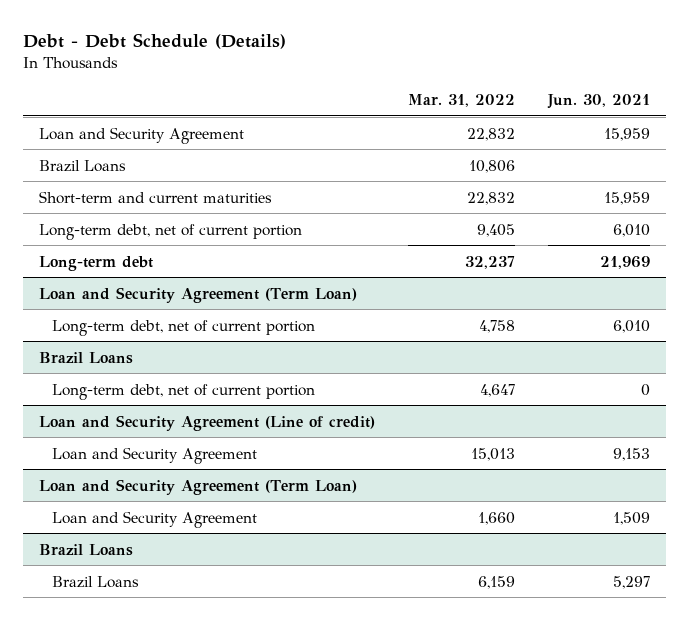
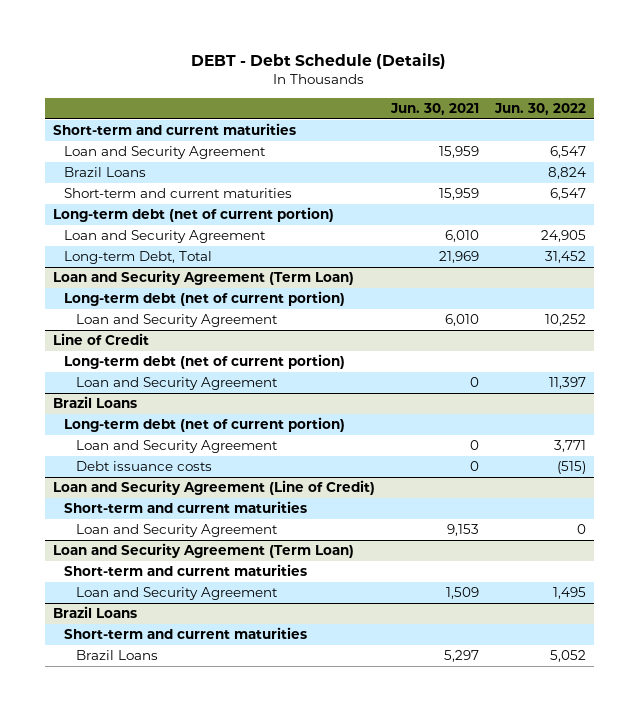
[22,32,286,49] Debt - Debt Schedule (Details) -> [191,52,447,69] DEBT - Debt Schedule (Details)
[407,94,515,108] Mar. 31, 2022 -> none
none -> [493,103,586,116] Jun. 30, 2022
none -> [52,123,296,136] Short-term and current maturities
none -> [52,207,334,223] Long-term debt (net of current portion)
[39,223,303,240] Long-term debt, net of current portion -> [64,230,267,244] Loan and Security Agreement
[39,255,154,271] Long-term debt -> [64,251,213,265] Long-term Debt, Total
none -> [64,291,346,307] Long-term debt (net of current portion)
[52,319,316,336] Long-term debt, net of current portion -> [76,314,279,328] Loan and Security Agreement
none -> [52,333,149,346] Line of Credit
none -> [64,354,346,370] Long-term debt (net of current portion)
none -> [76,377,279,391] Loan and Security Agreement
none -> [64,417,346,433] Long-term debt (net of current portion)
[52,383,316,400] Long-term debt, net of current portion -> [76,440,279,454] Loan and Security Agreement
none -> [76,461,213,472] Debt issuance costs
[39,414,376,431] Loan and Security Agreement (Line of credit) -> [52,480,375,496] Loan and Security Agreement (Line of Credit)
none -> [64,501,308,514] Short-term and current maturities
none -> [64,564,308,577] Short-term and current maturities
none -> [64,627,308,640] Short-term and current maturities

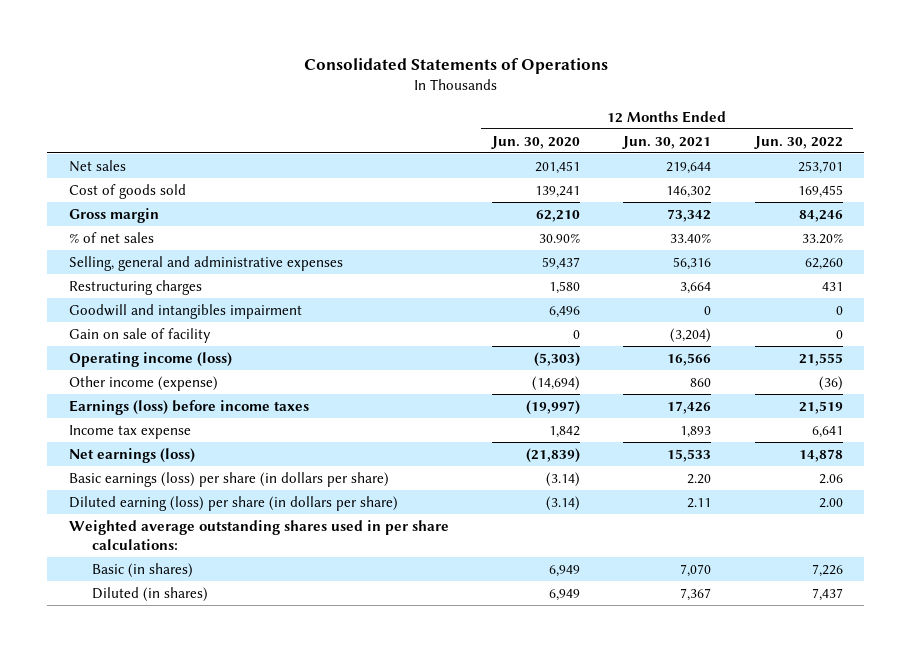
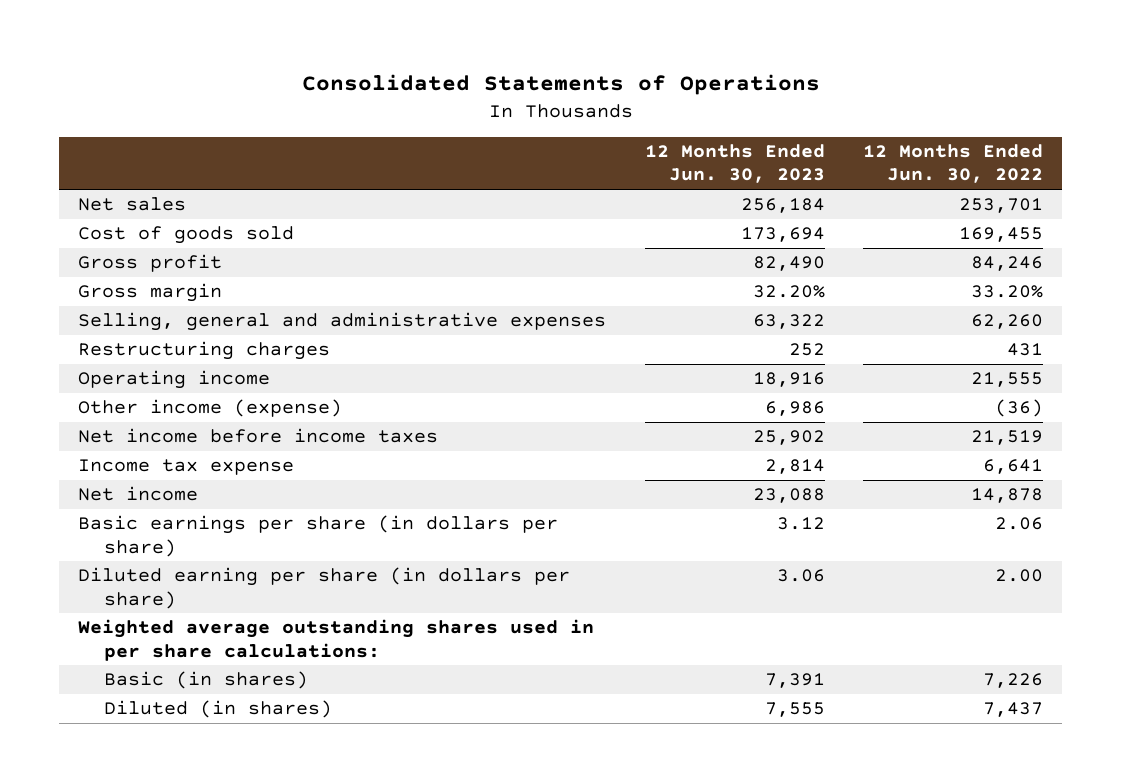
[490,135,580,149] Jun. 30, 2020 -> none
[622,135,712,149] Jun. 30, 2021 -> none
none -> [644,144,825,184] 12 Months Ended Jun. 30, 2023
[68,231,154,243] % of net sales -> none
none -> [78,254,223,273] Gross profit
[798,209,843,222] 84,246 -> [971,285,1044,299] 33.20%
[68,303,302,319] Goodwill and intangibles impairment -> none
[68,327,211,343] Gain on sale of facility -> none
[68,351,232,367] Operating income (loss) -> [78,370,271,390] Operating income
[68,399,309,415] Earnings (loss) before income taxes -> [78,428,439,444] Net income before income taxes
[68,447,195,463] Net earnings (loss) -> [78,486,199,502] Net income
[68,471,389,487] Basic earnings (loss) per share (in dollars per share) -> [78,515,559,557] Basic earnings per share (in dollars per share)
[68,495,398,511] Diluted earning (loss) per share (in dollars per share) -> [78,567,571,609] Diluted earning per share (in dollars per share)

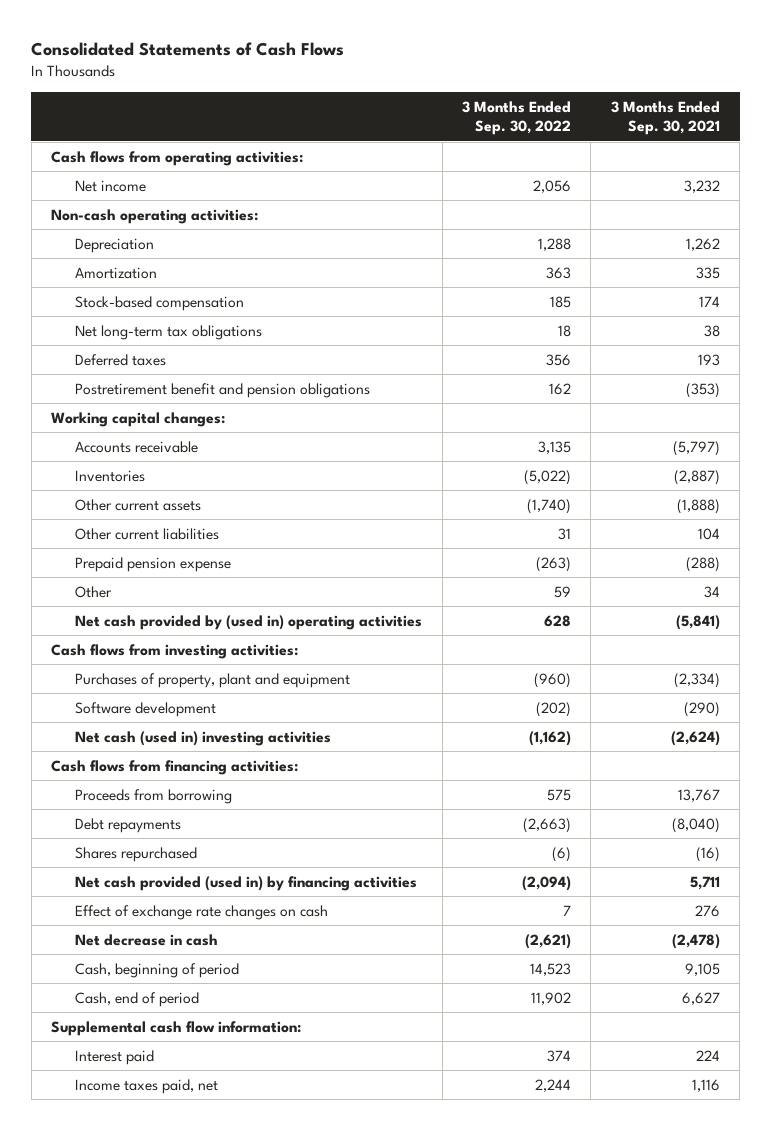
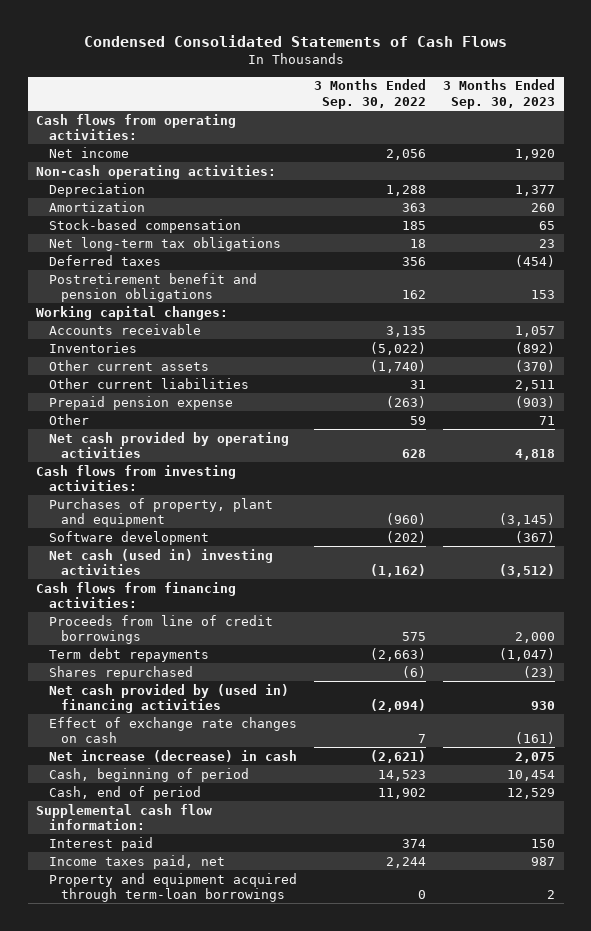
[31,42,345,57] Consolidated Statements of Cash Flows -> [83,35,507,48] Condensed Consolidated Statements of Cash Flows
[610,100,720,136] 3 Months Ended Sep. 30, 2021 -> none
none -> [443,79,556,109] 3 Months Ended Sep. 30, 2023
[75,614,423,630] Net cash provided by (used in) operating activities -> [48,431,289,458] Net cash provided by operating activities
[75,788,233,804] Proceeds from borrowing -> [48,614,273,644] Proceeds from line of credit borrowings
[75,817,182,833] Debt repayments -> [48,647,209,662] Term debt repayments
[75,875,418,891] Net cash provided (used in) by financing activities -> [48,683,289,713] Net cash provided by (used in) financing activities
[75,933,219,946] Net decrease in cash -> [48,749,297,762] Net increase (decrease) in cash
none -> [48,872,297,902] Property and equipment acquired through term-loan borrowings

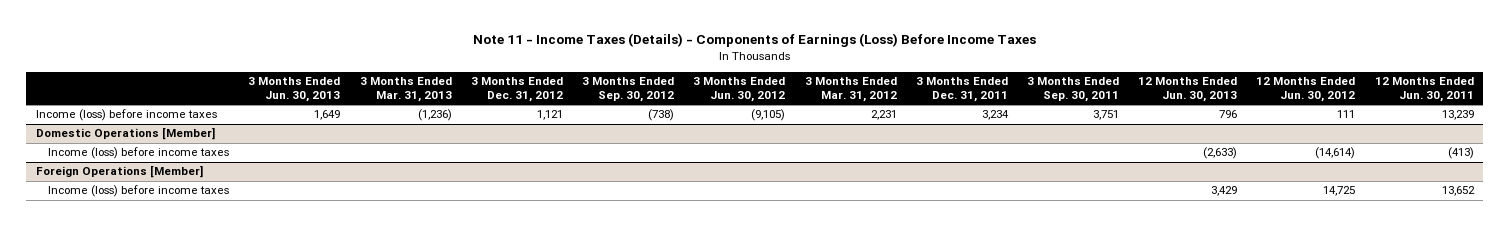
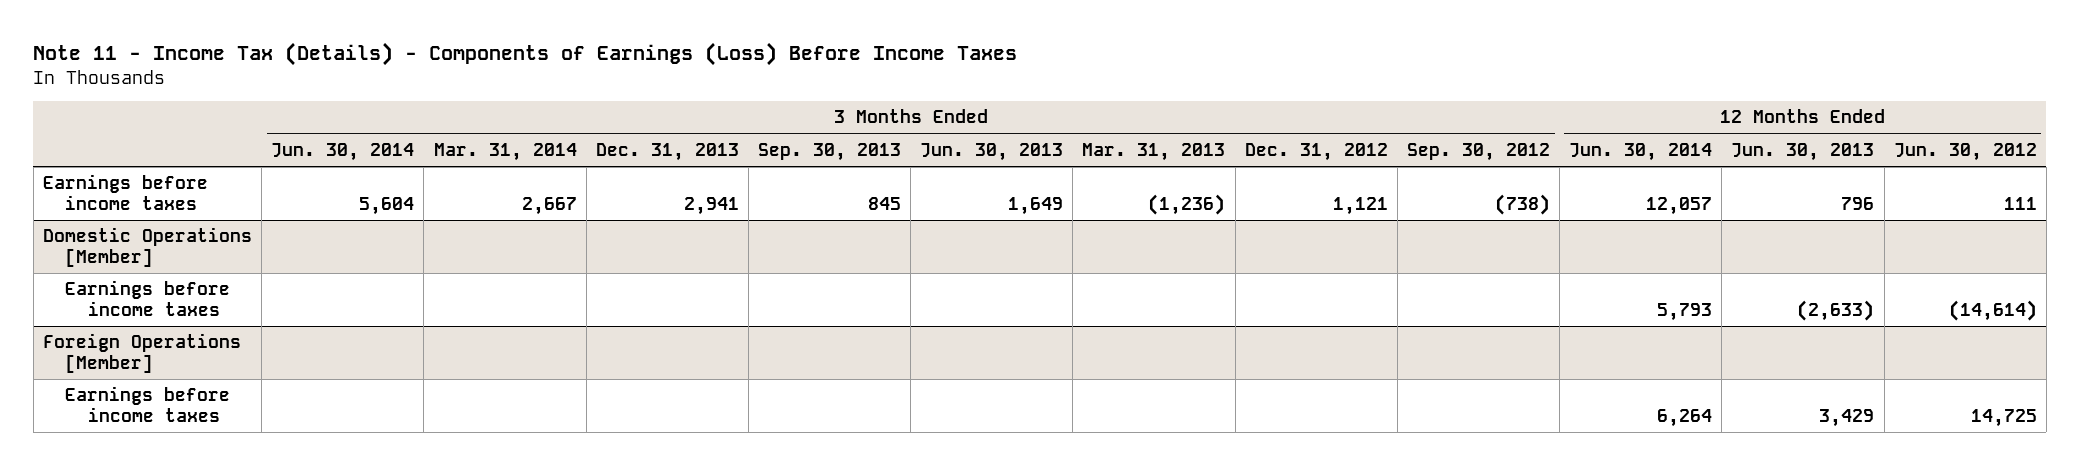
[472,33,1036,48] Note 11 - Income Taxes (Details) - Components of Earnings (Loss) Before Income Taxes -> [33,42,1018,67] Note 11 - Income Tax (Details) - Components of Earnings (Loss) Before Income Taxes
[693,77,786,103] 3 Months Ended Jun. 30, 2012 -> none
[804,77,897,103] 3 Months Ended Mar. 31, 2012 -> none
[915,77,1008,103] 3 Months Ended Dec. 31, 2011 -> none
[1026,77,1119,103] 3 Months Ended Sep. 30, 2011 -> none
[1374,77,1474,103] 12 Months Ended Jun. 30, 2011 -> none
none -> [271,142,415,161] Jun. 30, 2014
none -> [433,142,577,161] Mar. 31, 2014
none -> [595,142,739,161] Dec. 31, 2013
none -> [758,142,902,161] Sep. 30, 2013
none -> [1569,142,1713,161] Jun. 30, 2014
[35,109,217,122] Income (loss) before income taxes -> [43,174,209,210] Earnings before income taxes
[48,147,230,160] Income (loss) before income taxes -> [65,280,231,316] Earnings before income taxes
[48,185,230,198] Income (loss) before income taxes -> [65,386,231,422] Earnings before income taxes

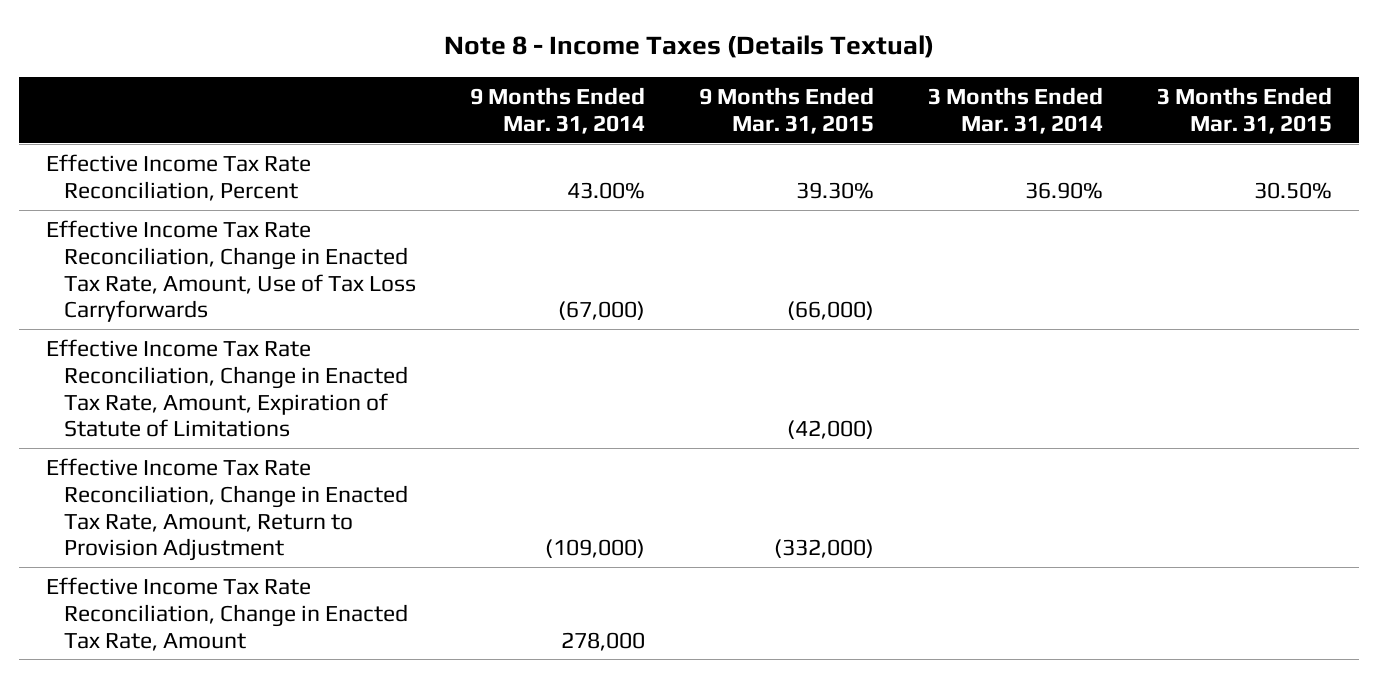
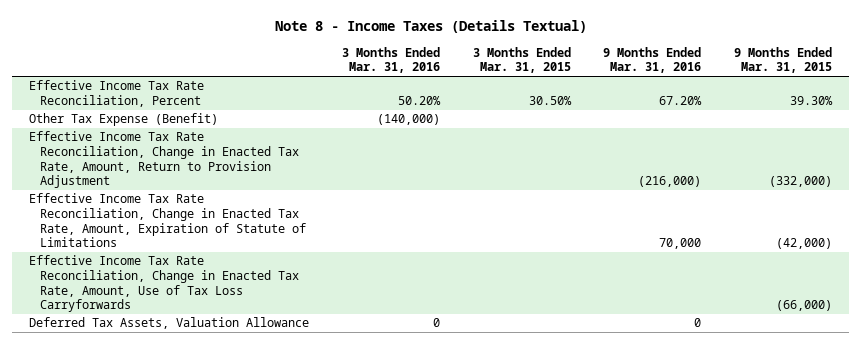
[470,87,646,134] 9 Months Ended Mar. 31, 2014 -> none
[928,87,1104,134] 3 Months Ended Mar. 31, 2014 -> none
none -> [341,46,440,74] 3 Months Ended Mar. 31, 2016
none -> [603,46,702,74] 9 Months Ended Mar. 31, 2016
none -> [28,113,218,127] Other Tax Expense (Benefit)
[45,576,409,651] Effective Income Tax Rate Reconciliation, Change in Enacted Tax Rate, Amount -> none
[45,338,409,438] Effective Income Tax Rate Reconciliation, Change in Enacted Tax Rate, Amount, Expiration of Statute of Limitations -> [28,193,306,248] Effective Income Tax Rate Reconciliation, Change in Enacted Tax Rate, Amount, Expiration of Statute of Limitations
[45,219,417,323] Effective Income Tax Rate Reconciliation, Change in Enacted Tax Rate, Amount, Use of Tax Loss Carryforwards -> [28,255,299,313] Effective Income Tax Rate Reconciliation, Change in Enacted Tax Rate, Amount, Use of Tax Loss Carryforwards
none -> [28,317,309,330] Deferred Tax Assets, Valuation Allowance

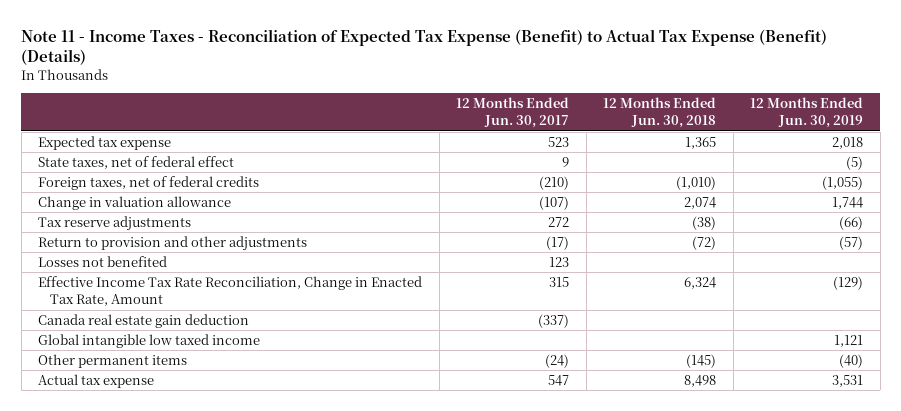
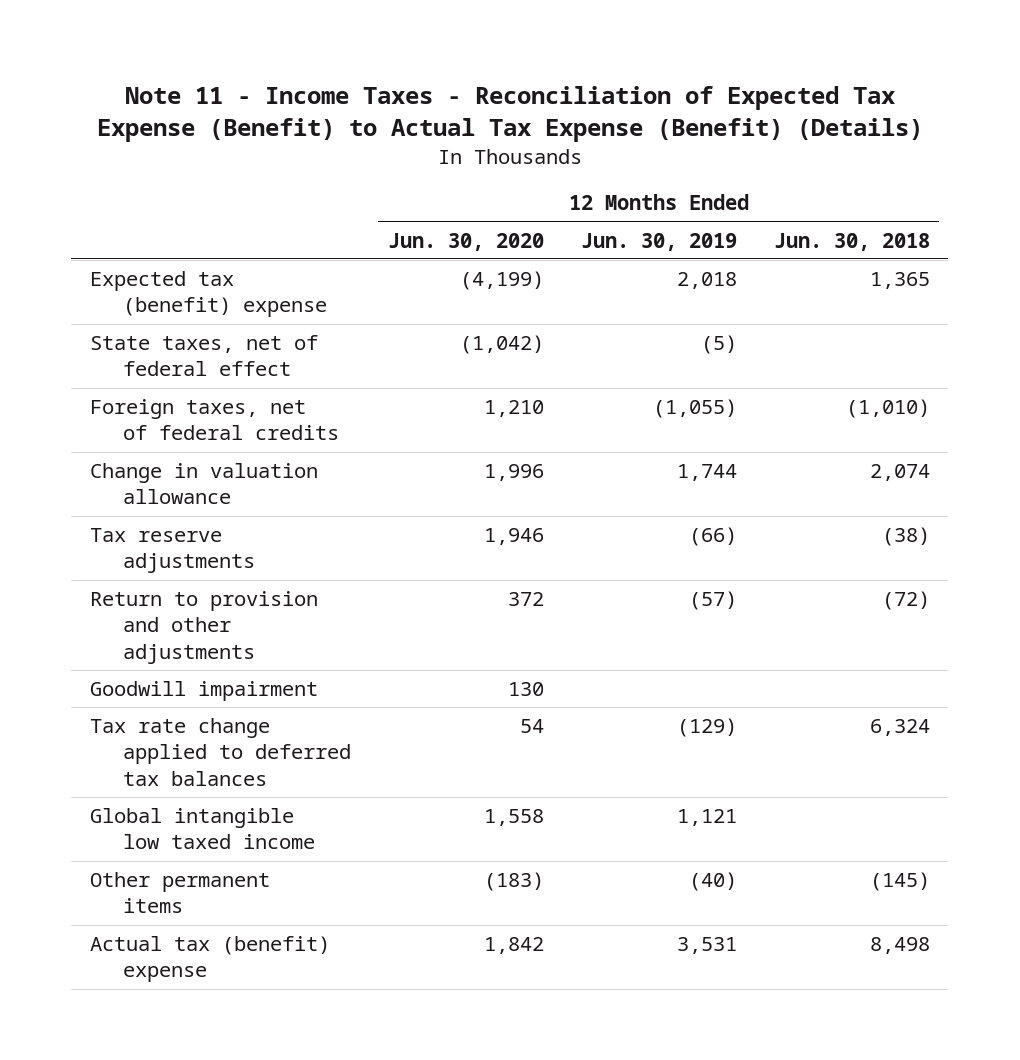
[456,97,570,129] 12 Months Ended Jun. 30, 2017 -> none
none -> [387,232,544,251] Jun. 30, 2020
[38,136,172,151] Expected tax expense -> [89,271,327,318] Expected tax (benefit) expense
[38,256,168,268] Losses not benefited -> none
[38,314,250,329] Canada real estate gain deduction -> none
none -> [89,681,318,702] Goodwill impairment
[38,276,423,307] Effective Income Tax Rate Reconciliation, Change in Enacted Tax Rate, Amount -> [89,718,351,786] Tax rate change applied to deferred tax balances
[38,374,155,389] Actual tax expense -> [89,936,330,983] Actual tax (benefit) expense

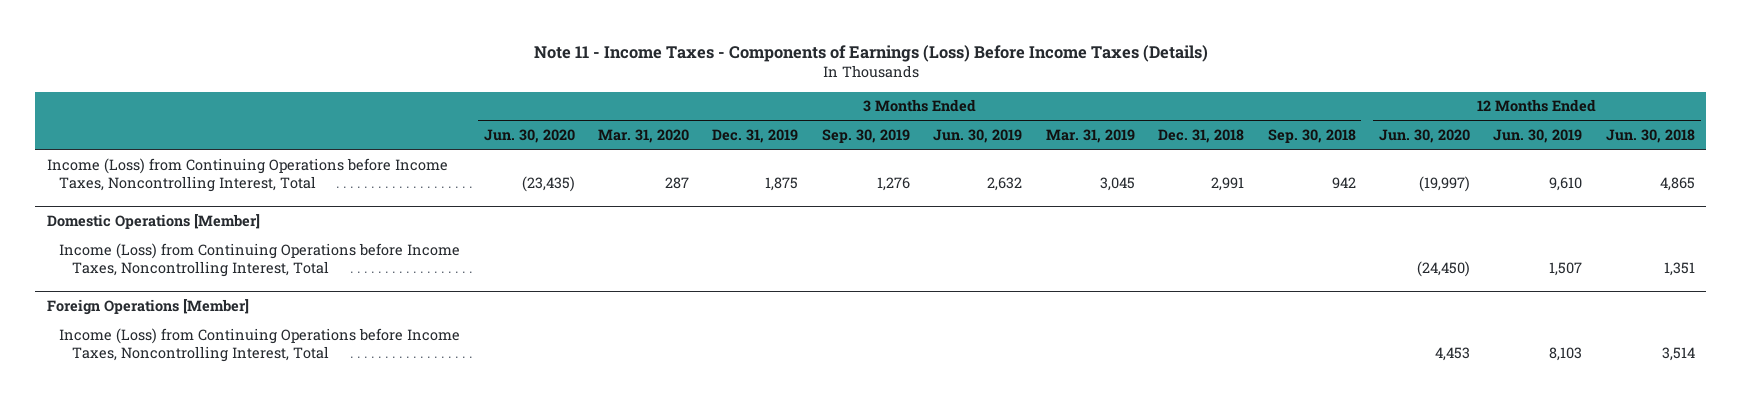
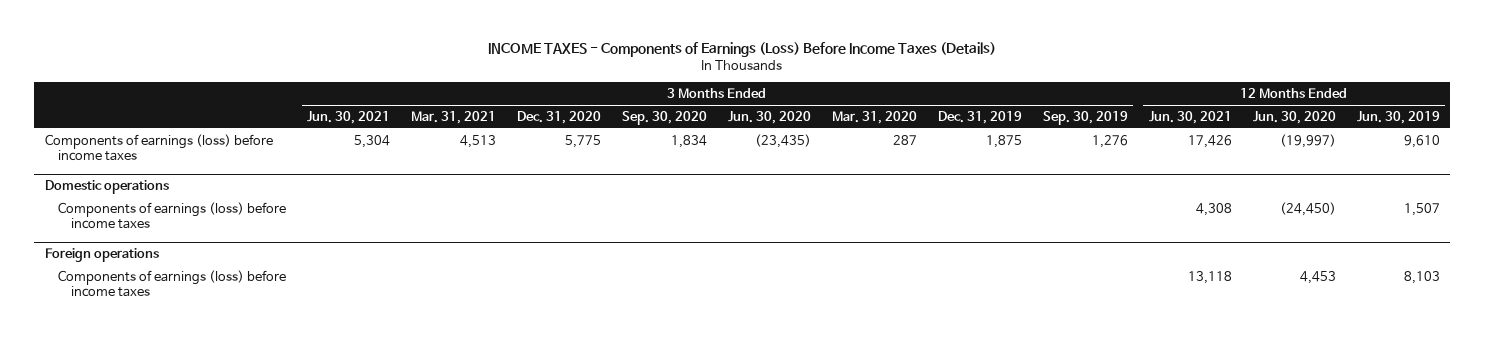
[533,44,1208,62] Note 11 - Income Taxes - Components of Earnings (Loss) Before Income Taxes (Details) -> [488,42,997,58] INCOME TAXES - Components of Earnings (Loss) Before Income Taxes (Details)
[933,129,1023,144] Jun. 30, 2019 -> none
[1045,129,1135,144] Mar. 31, 2019 -> none
[1158,129,1245,144] Dec. 31, 2018 -> none
[1267,129,1356,144] Sep. 30, 2018 -> none
[1605,129,1695,144] Jun. 30, 2018 -> none
none -> [306,110,390,124] Jun. 30, 2021
none -> [410,110,496,124] Mar. 31, 2021
none -> [516,110,601,124] Dec. 31, 2020
none -> [621,110,707,125] Sep. 30, 2020
none -> [1148,110,1232,124] Jun. 30, 2021
[46,157,448,192] Income (Loss) from Continuing Operations before Income Taxes, Noncontrolling Interest, Total -> [44,133,273,162] Components of earnings (loss) before income taxes
[46,213,260,229] Domestic Operations [Member] -> [44,180,169,195] Domestic operations
[59,242,461,277] Income (Loss) from Continuing Operations before Income Taxes, Noncontrolling Interest, Total -> [57,201,286,230] Components of earnings (loss) before income taxes
[46,298,249,315] Foreign Operations [Member] -> [44,248,159,263] Foreign operations
[59,327,461,362] Income (Loss) from Continuing Operations before Income Taxes, Noncontrolling Interest, Total -> [57,269,286,298] Components of earnings (loss) before income taxes

